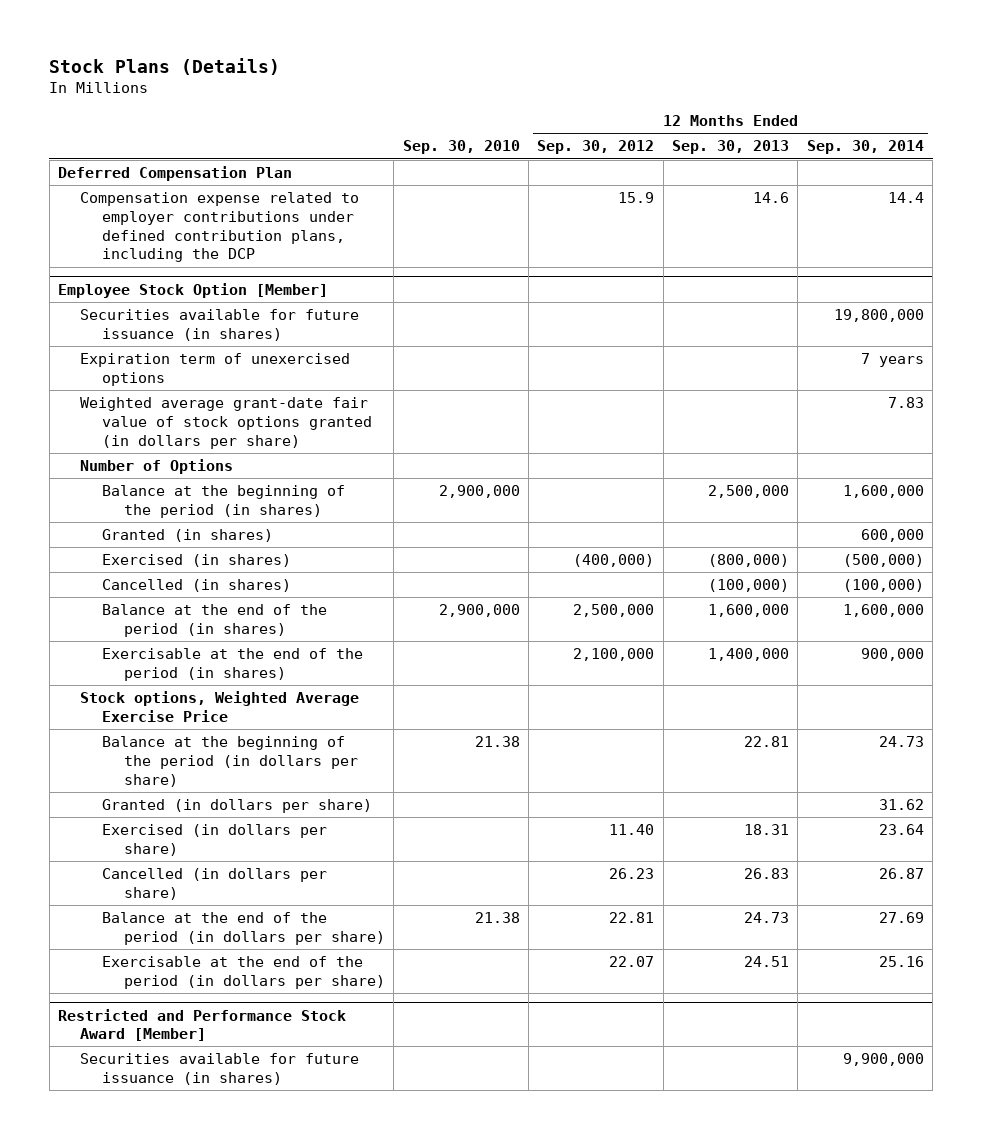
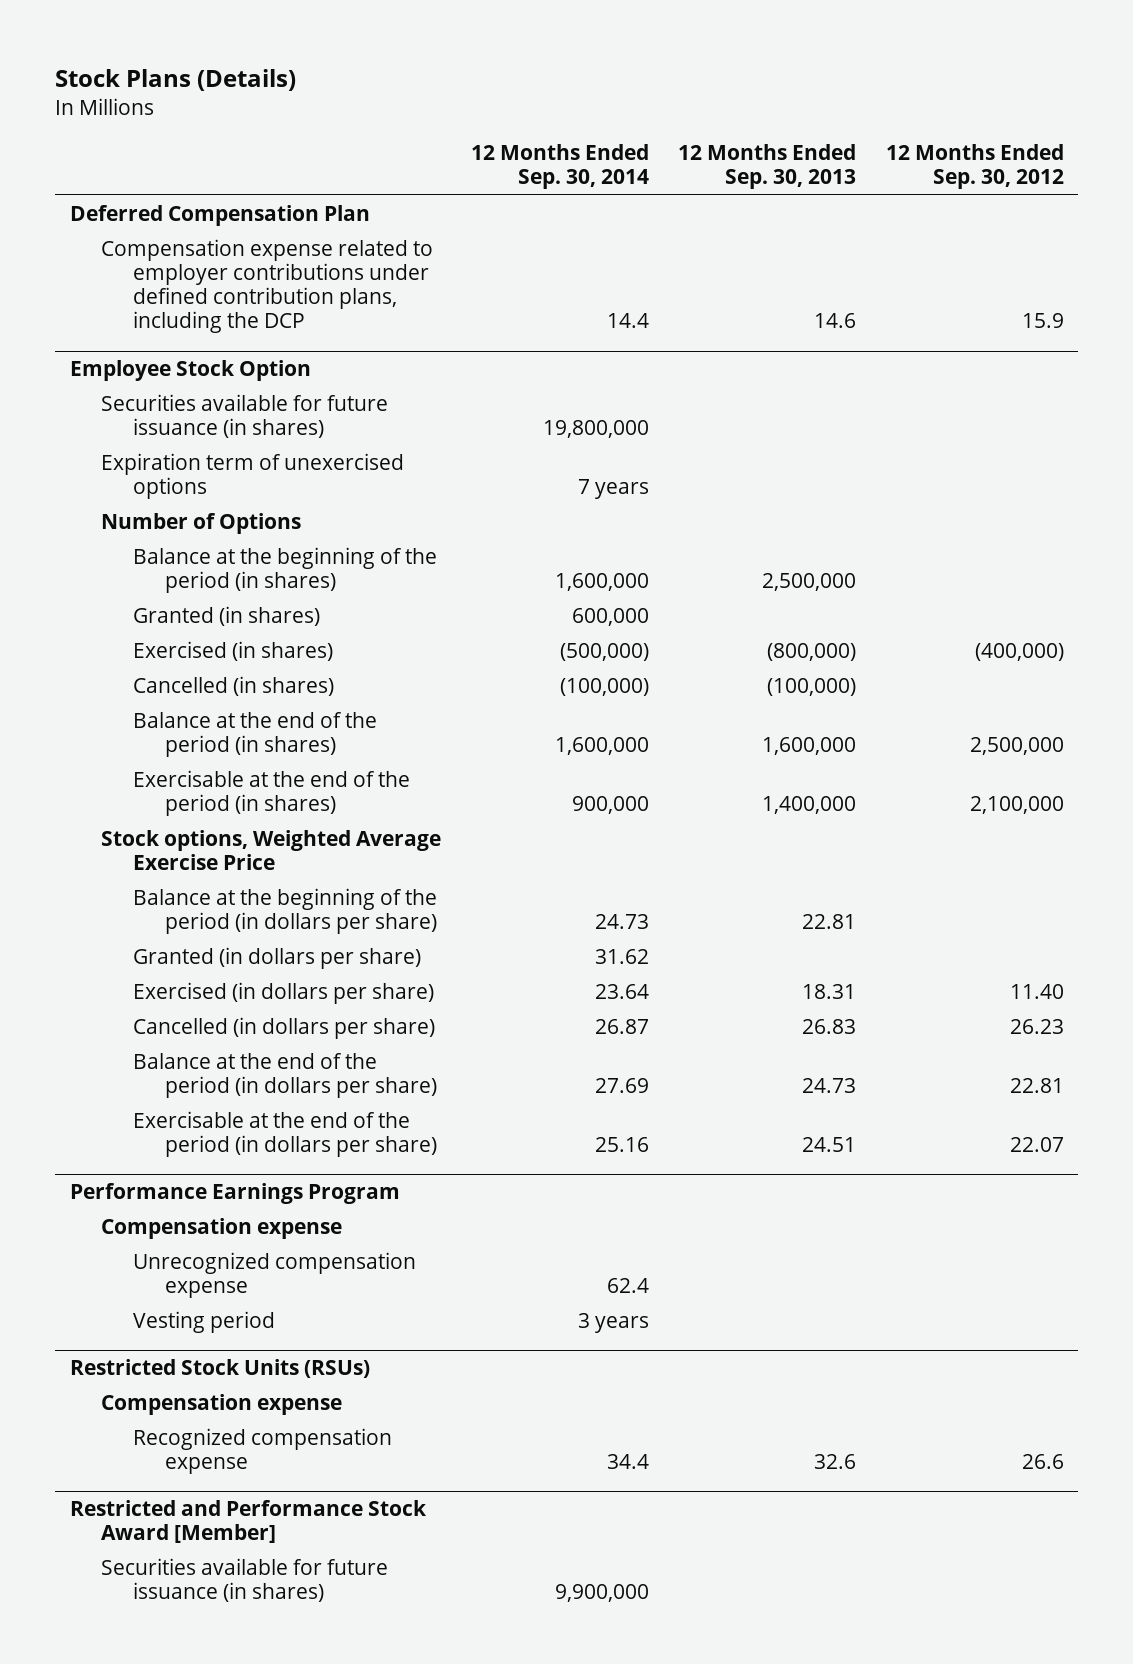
[402,140,520,155] Sep. 30, 2010 -> none
[58,282,329,298] Employee Stock Option [Member] -> [69,359,311,381] Employee Stock Option
[80,397,373,449] Weighted average grant-date fair value of stock options granted (in dollars per share) -> none
none -> [69,1182,400,1204] Performance Earnings Program
none -> [101,1217,343,1239] Compensation expense
none -> [133,1251,417,1299] Unrecognized compensation expense
none -> [133,1310,276,1333] Vesting period
none -> [69,1358,370,1378] Restricted Stock Units (RSUs)
none -> [101,1393,343,1415] Compensation expense
none -> [133,1427,393,1475] Recognized compensation expense

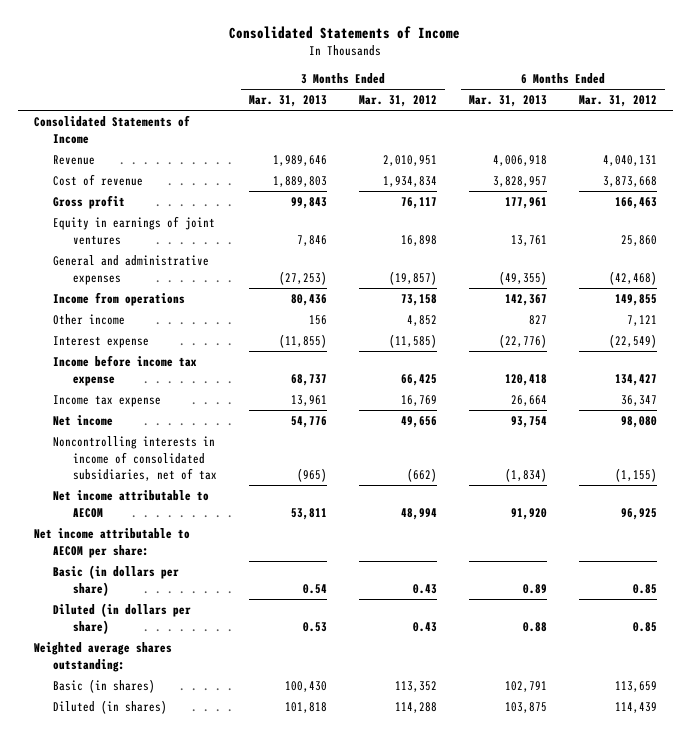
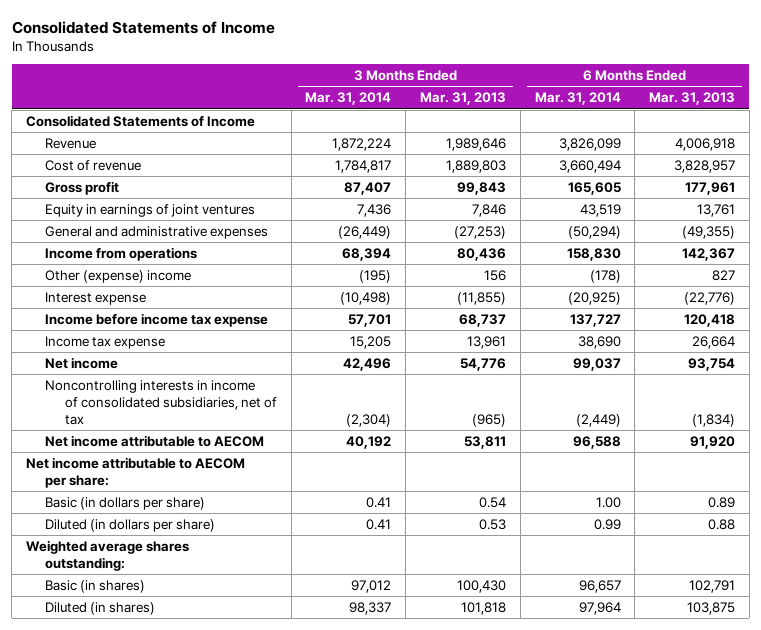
[358,95,437,108] Mar. 31, 2012 -> none
[578,95,657,108] Mar. 31, 2012 -> none
none -> [305,92,392,106] Mar. 31, 2014
none -> [534,92,621,106] Mar. 31, 2014
[53,314,126,326] Other income -> [45,269,192,283] Other (expense) income

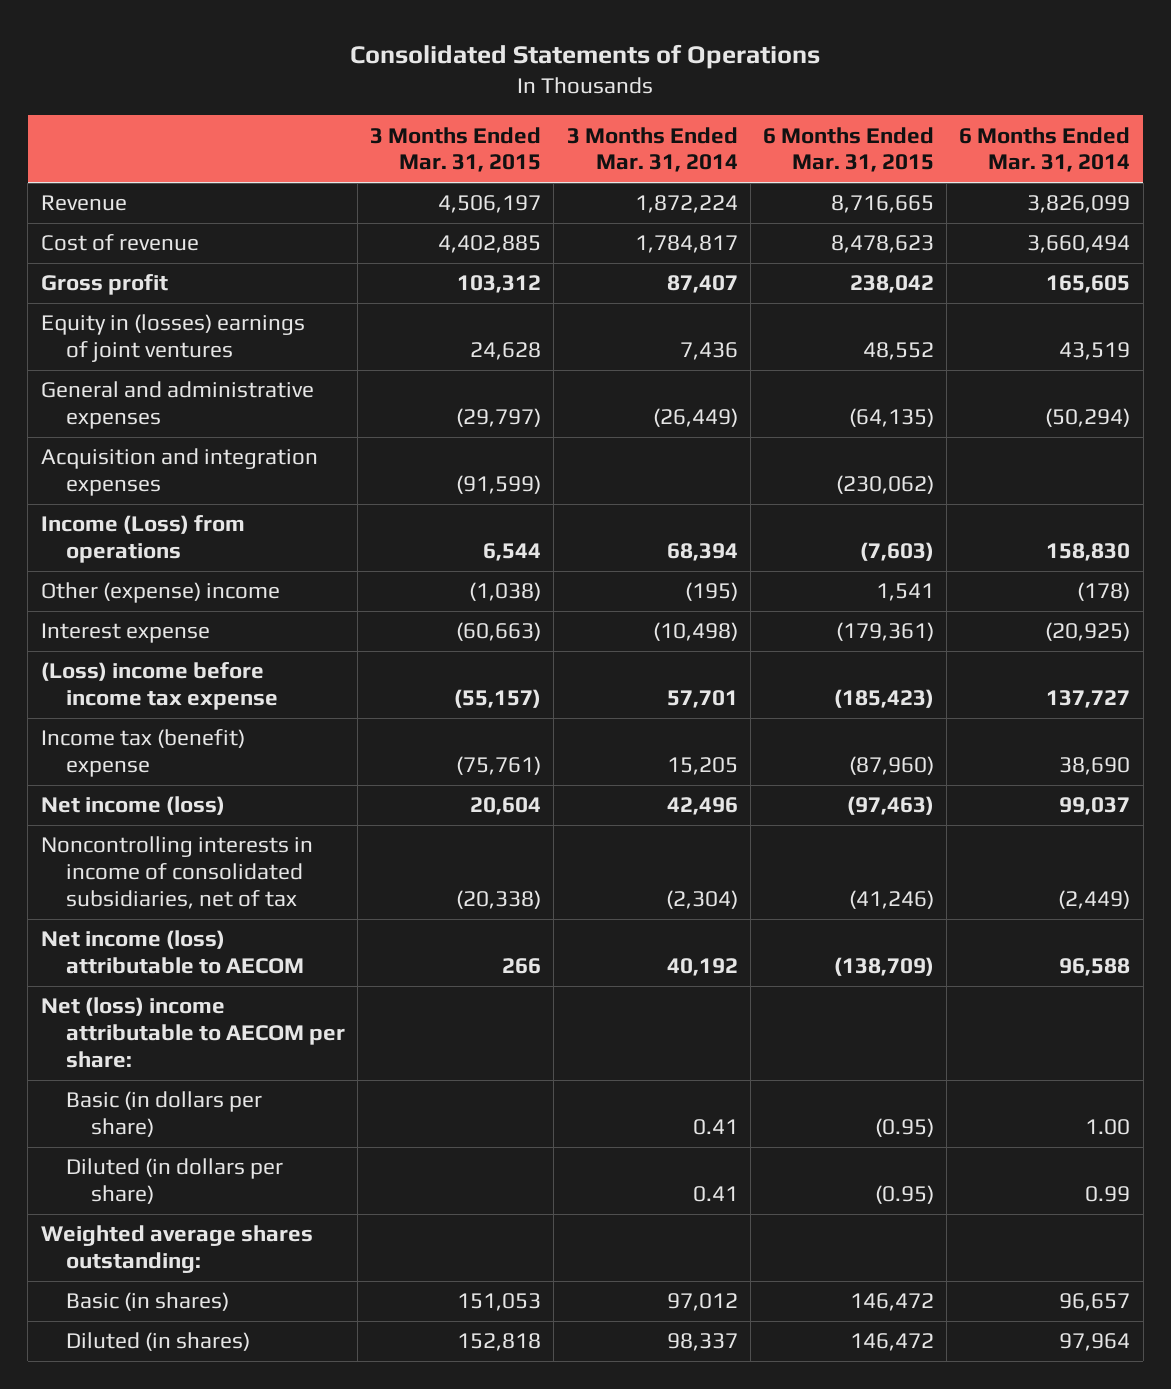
[11,20,275,34] Consolidated Statements of Income -> [350,43,821,69] Consolidated Statements of Operations
[419,92,506,106] Mar. 31, 2013 -> none
[649,92,736,106] Mar. 31, 2013 -> none
none -> [370,126,542,173] 3 Months Ended Mar. 31, 2015
none -> [762,126,934,173] 6 Months Ended Mar. 31, 2015
[26,114,256,127] Consolidated Statements of Income -> none
[45,203,256,217] Equity in earnings of joint ventures -> [40,314,305,363] Equity in (losses) earnings of joint ventures
none -> [40,448,318,497] Acquisition and integration expenses
[45,246,198,261] Income from operations -> [40,515,245,564] Income (Loss) from operations
[45,312,269,327] Income before income tax expense -> [40,662,278,711] (Loss) income before income tax expense
[45,335,166,349] Income tax expense -> [40,729,245,778] Income tax (benefit) expense
[45,356,119,369] Net income -> [40,796,225,816] Net income (loss)
[45,434,265,447] Net income attributable to AECOM -> [40,930,304,975] Net income (loss) attributable to AECOM
[26,456,246,488] Net income attributable to AECOM per share: -> [40,997,345,1069] Net (loss) income attributable to AECOM per share:

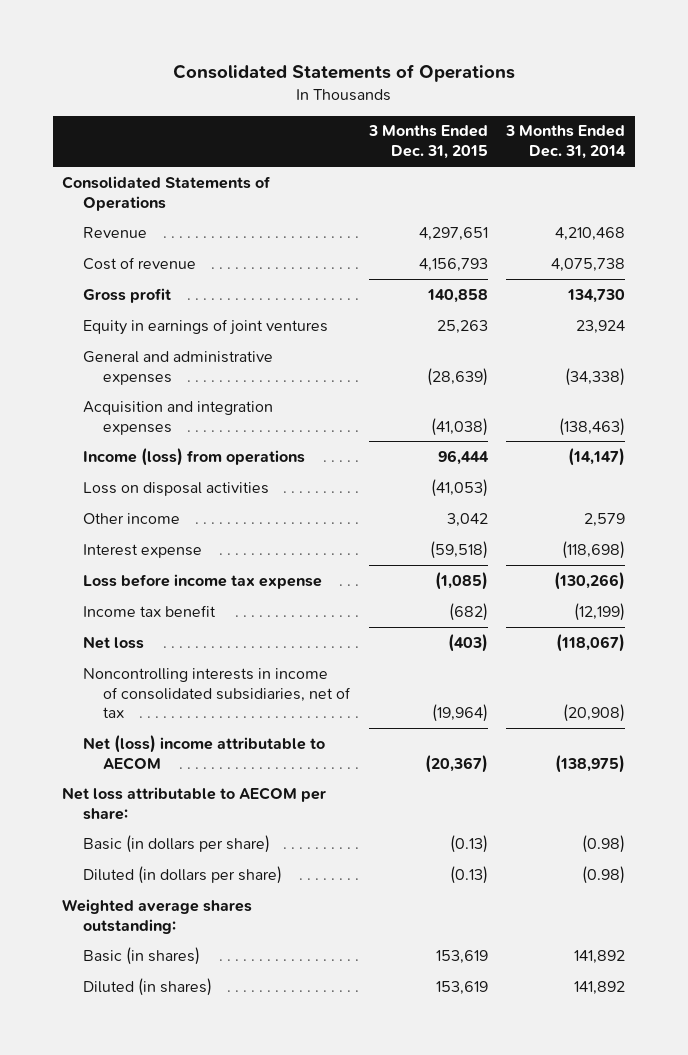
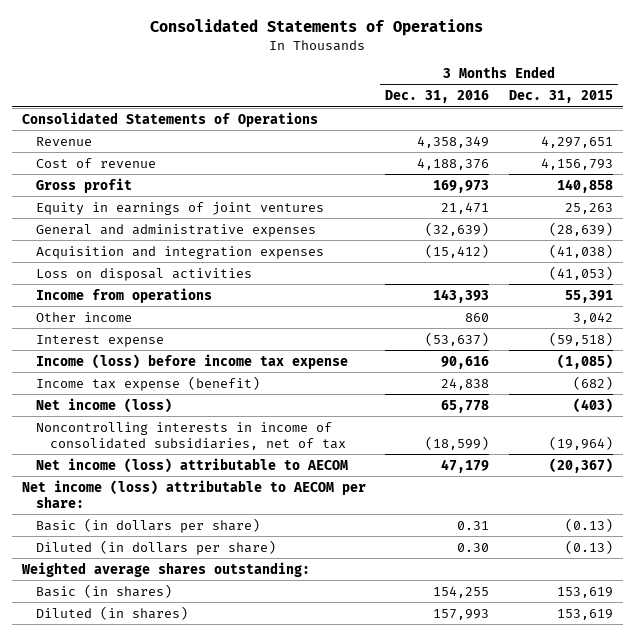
[505,125,627,160] 3 Months Ended Dec. 31, 2014 -> none
none -> [385,90,490,104] Dec. 31, 2016
[82,447,305,466] Income (loss) from operations -> none
none -> [35,287,212,303] Income from operations
[82,573,322,589] Loss before income tax expense -> [35,353,348,369] Income (loss) before income tax expense
[82,604,216,617] Income tax benefit -> [35,375,260,391] Income tax expense (benefit)
[82,635,144,649] Net loss -> [35,397,172,413] Net income (loss)
[82,734,325,770] Net (loss) income attributable to AECOM -> [35,457,348,473] Net income (loss) attributable to AECOM
[62,786,327,820] Net loss attributable to AECOM per share: -> [21,479,366,508] Net income (loss) attributable to AECOM per share:

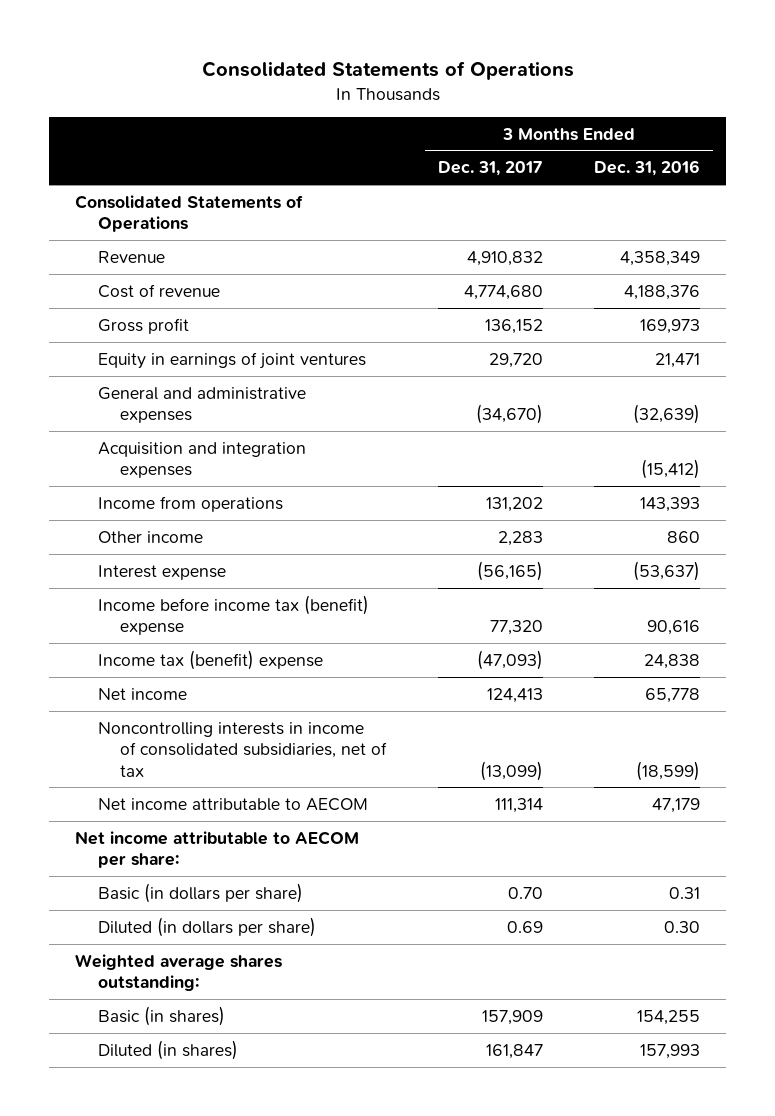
[508,90,613,104] Dec. 31, 2015 -> none
none -> [437,161,543,177] Dec. 31, 2017
[35,267,252,281] Loss on disposal activities -> none
[35,353,348,369] Income (loss) before income tax expense -> [97,594,369,636] Income before income tax (benefit) expense
[35,375,260,391] Income tax expense (benefit) -> [97,649,323,670] Income tax (benefit) expense
[35,397,172,413] Net income (loss) -> [97,687,187,700] Net income
[35,457,348,473] Net income (loss) attributable to AECOM -> [97,797,368,811] Net income attributable to AECOM
[21,479,366,508] Net income (loss) attributable to AECOM per share: -> [74,830,359,869] Net income attributable to AECOM per share:

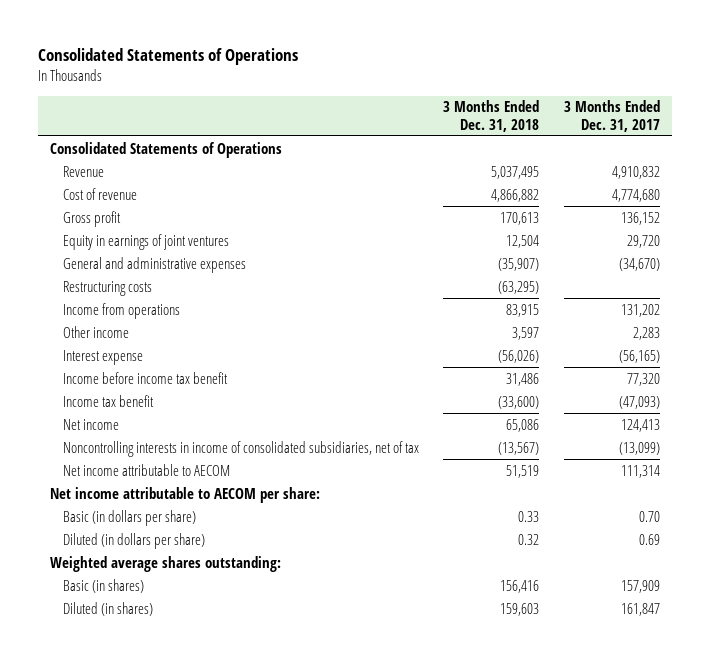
[594,160,701,177] Dec. 31, 2016 -> none
none -> [443,100,540,132] 3 Months Ended Dec. 31, 2018
[97,441,306,479] Acquisition and integration expenses -> none
none -> [62,280,152,296] Restructuring costs
[97,594,369,636] Income before income tax (benefit) expense -> [62,371,228,384] Income before income tax benefit
[97,649,323,670] Income tax (benefit) expense -> [62,394,154,407] Income tax benefit

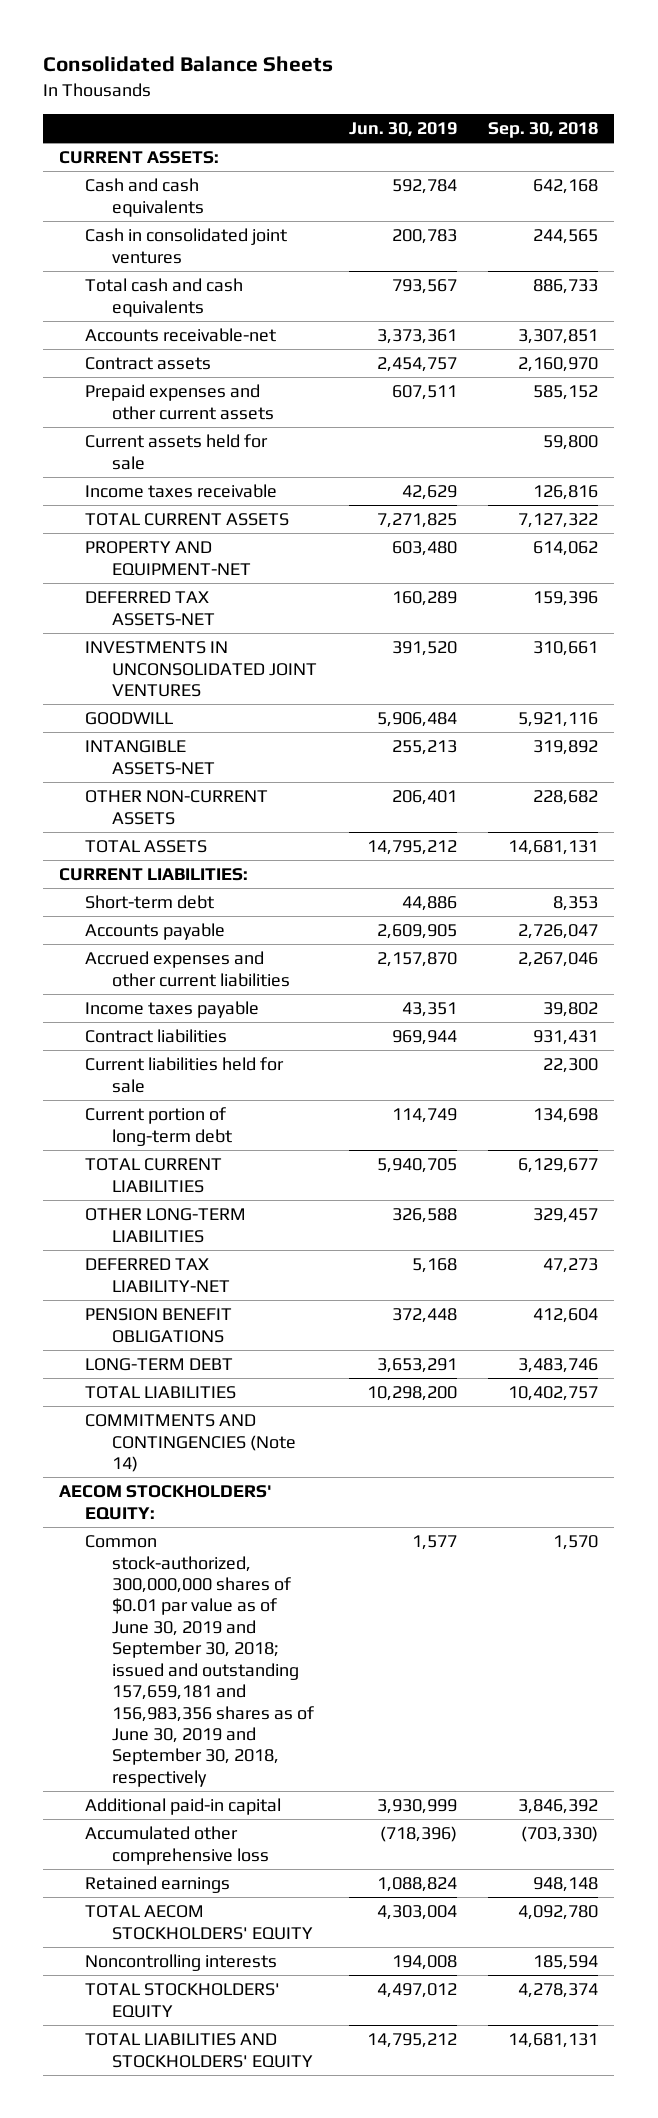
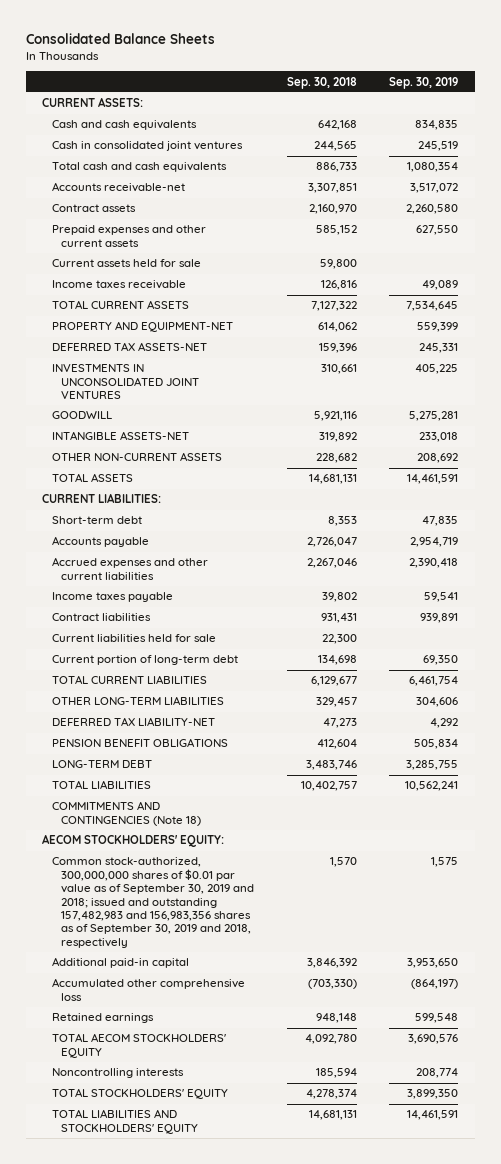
[348,122,457,138] Jun. 30, 2019 -> none
none -> [389,76,459,89] Sep. 30, 2019
[85,1414,296,1472] COMMITMENTS AND CONTINGENCIES (Note 14) -> [51,801,202,826] COMMITMENTS AND CONTINGENCIES (Note 18)
[85,1535,314,1787] Common stock-authorized, 300,000,000 shares of $0.01 par value as of June 30, 2019 and September 30, 2018; issued and outstanding 157,659,181 and 156,983,356 shares as of June 30, 2019 and September 30, 2018, respectively -> [51,857,255,948] Common stock-authorized, 300,000,000 shares of $0.01 par value as of September 30, 2019 and 2018; issued and outstanding 157,482,983 and 156,983,356 shares as of September 30, 2019 and 2018, respectively

